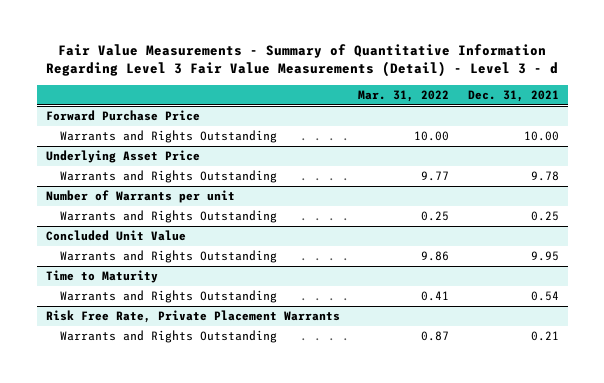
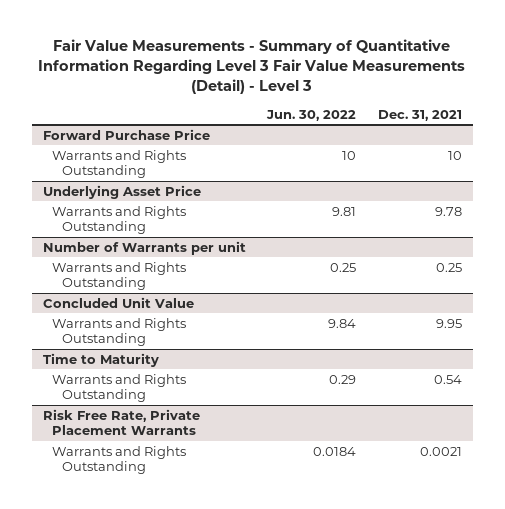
[46,43,559,78] Fair Value Measurements - Summary of Quantitative Information Regarding Level 3 Fair Value Measurements (Detail) - Level 3 - d -> [38,39,466,95] Fair Value Measurements - Summary of Quantitative Information Regarding Level 3 Fair Value Measurements (Detail) - Level 3
[358,89,450,102] Mar. 31, 2022 -> none
none -> [266,109,357,121] Jun. 30, 2022
[523,131,559,142] 10.00 -> [448,150,463,160] 10
[530,331,559,342] 0.21 -> [420,446,463,456] 0.0021

